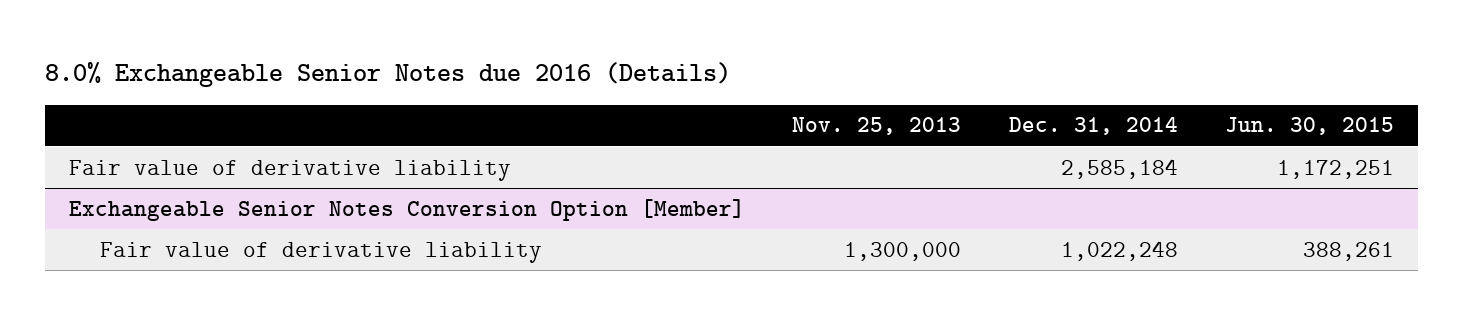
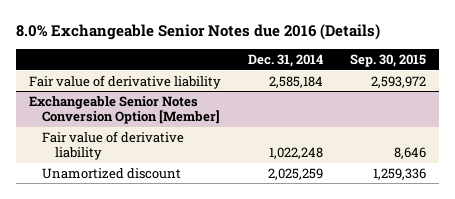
[792,117,962,136] Nov. 25, 2013 -> none
[1225,117,1395,136] Jun. 30, 2015 -> none
none -> [350,54,427,68] Sep. 30, 2015
none -> [42,167,182,179] Unamortized discount

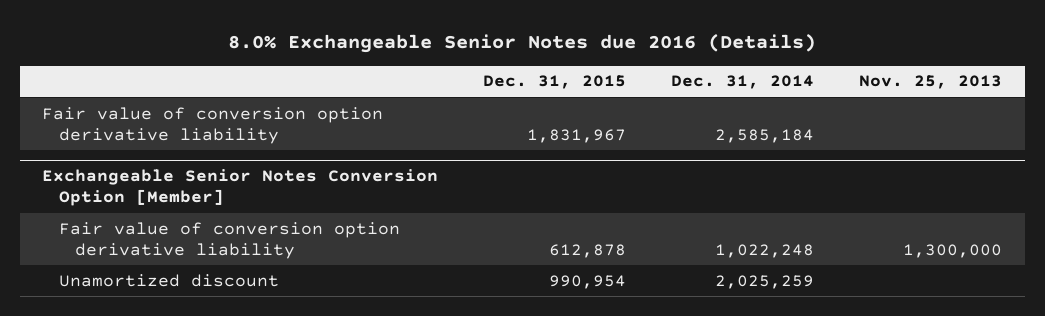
[350,54,427,68] Sep. 30, 2015 -> none
none -> [483,75,627,90] Dec. 31, 2015
none -> [859,75,1003,90] Nov. 25, 2013
[29,74,222,89] Fair value of derivative liability -> [42,106,384,144] Fair value of conversion option derivative liability
[42,130,185,161] Fair value of derivative liability -> [58,221,400,259] Fair value of conversion option derivative liability

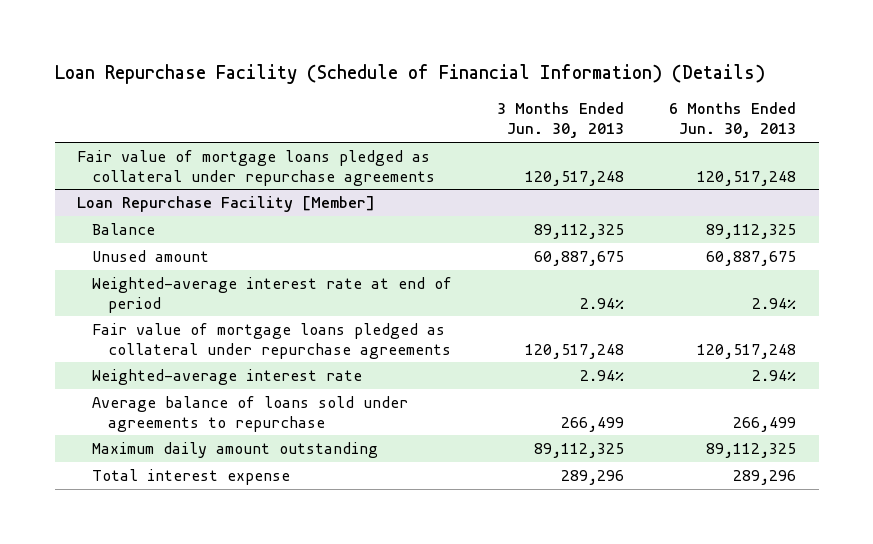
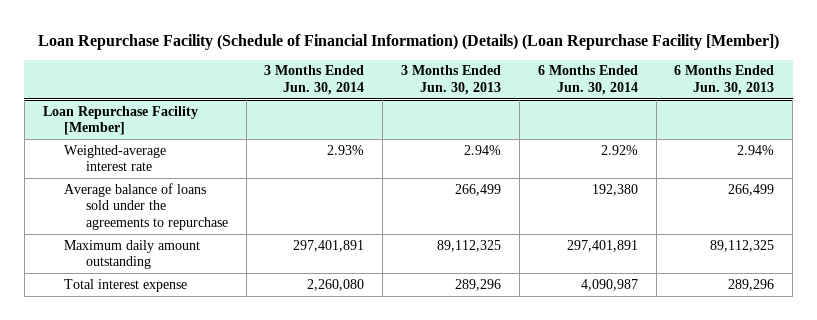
[54,64,765,85] Loan Repurchase Facility (Schedule of Financial Information) (Details) -> [37,33,779,50] Loan Repurchase Facility (Schedule of Financial Information) (Details) (Loan Repurchase Facility [Member])
none -> [264,65,365,95] 3 Months Ended Jun. 30, 2014
none -> [537,65,638,95] 6 Months Ended Jun. 30, 2014
[76,149,436,186] Fair value of mortgage loans pledged as collateral under repurchase agreements -> none
[92,222,156,235] Balance -> none
[92,249,210,262] Unused amount -> none
[92,276,453,313] Weighted-average interest rate at end of period -> none
[92,322,451,359] Fair value of mortgage loans pledged as collateral under repurchase agreements -> none
[92,395,409,432] Average balance of loans sold under agreements to repurchase -> [64,182,228,230] Average balance of loans sold under the agreements to repurchase

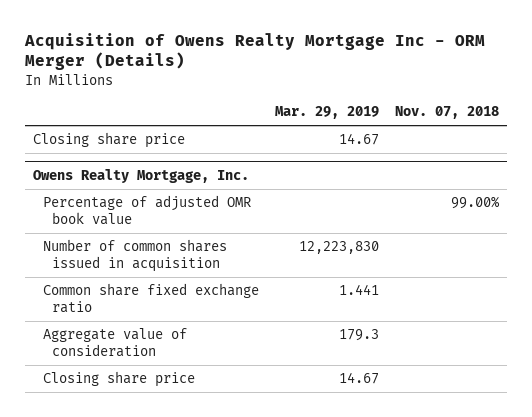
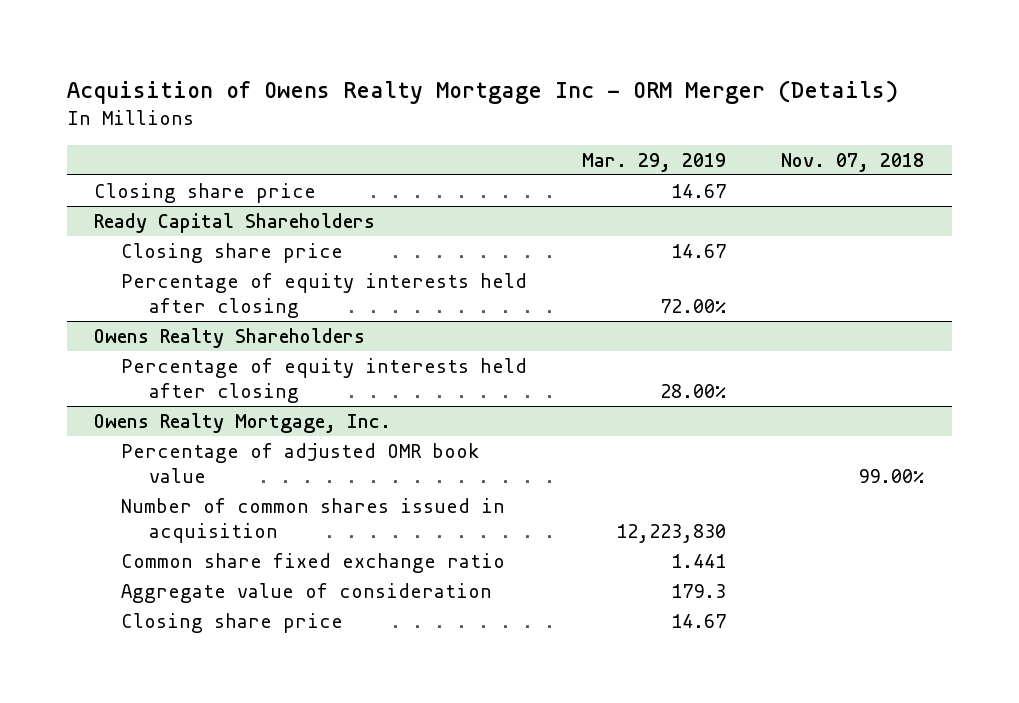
none -> [94,212,376,233] Ready Capital Shareholders
none -> [121,242,344,263] Closing share price
none -> [121,272,528,318] Percentage of equity interests held after closing
none -> [94,327,366,348] Owens Realty Shareholders
none -> [121,357,528,403] Percentage of equity interests held after closing

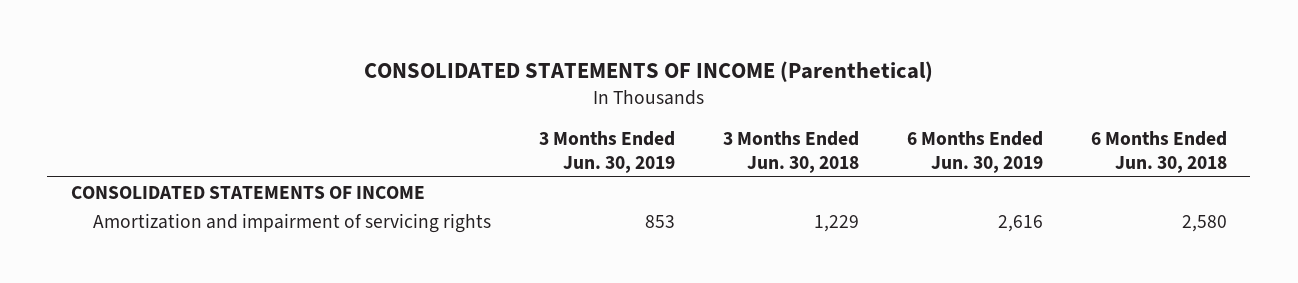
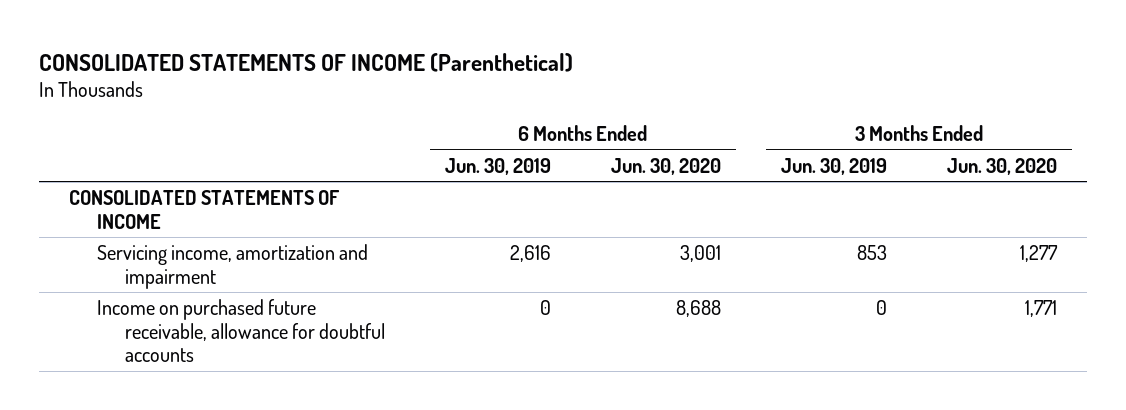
[722,131,859,173] 3 Months Ended Jun. 30, 2018 -> none
[1090,131,1227,173] 6 Months Ended Jun. 30, 2018 -> none
none -> [611,157,722,175] Jun. 30, 2020
none -> [946,157,1057,175] Jun. 30, 2020
[93,213,492,234] Amortization and impairment of servicing rights -> [97,244,369,289] Servicing income, amortization and impairment
none -> [97,299,386,362] Income on purchased future receivable, allowance for doubtful accounts

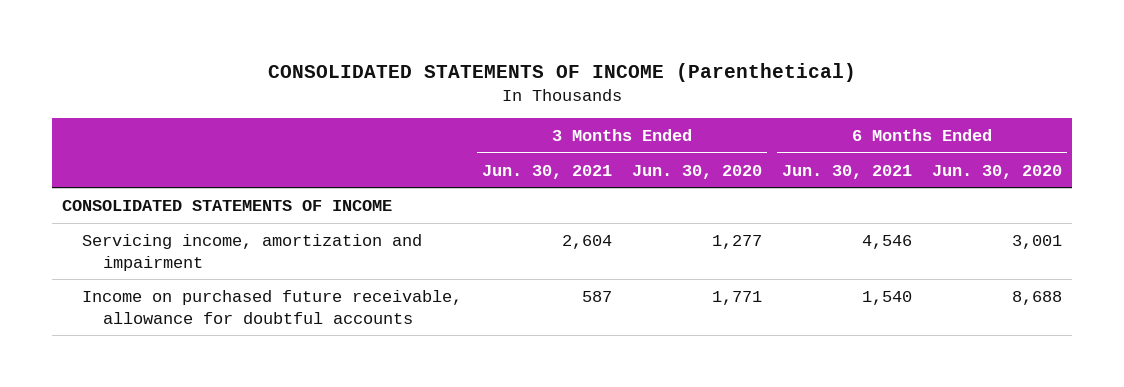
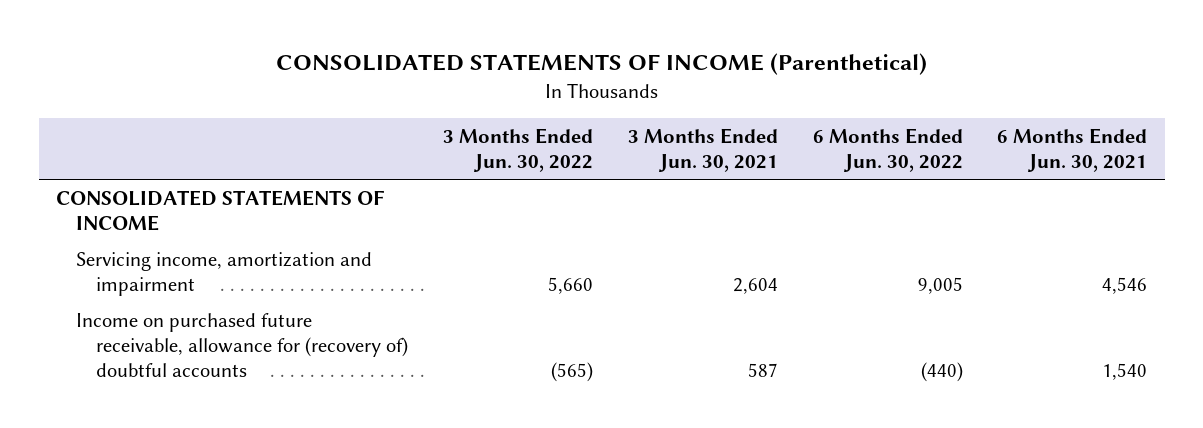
[632,164,763,179] Jun. 30, 2020 -> none
[931,164,1062,179] Jun. 30, 2020 -> none
none -> [442,127,593,172] 3 Months Ended Jun. 30, 2022
none -> [812,127,963,172] 6 Months Ended Jun. 30, 2022
[82,289,463,324] Income on purchased future receivable, allowance for doubtful accounts -> [75,312,409,378] Income on purchased future receivable, allowance for (recovery of) doubtful accounts

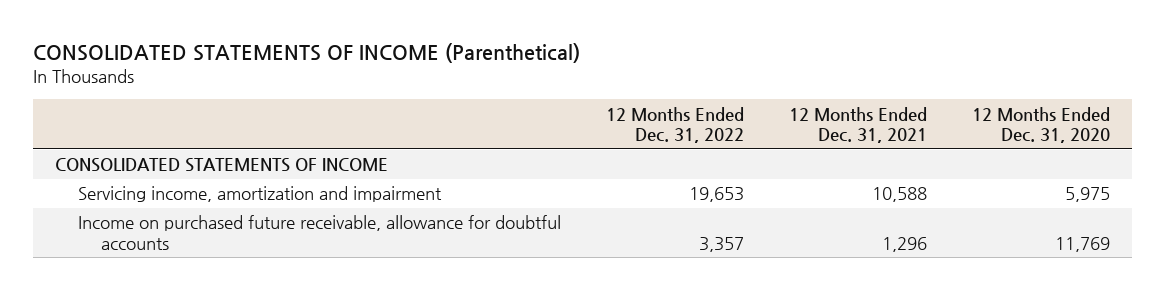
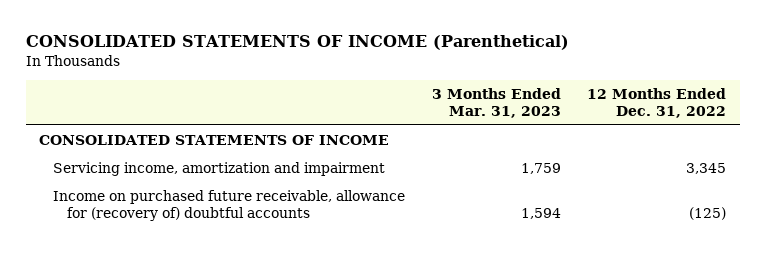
[789,106,928,144] 12 Months Ended Dec. 31, 2021 -> none
[971,106,1110,144] 12 Months Ended Dec. 31, 2020 -> none
none -> [431,87,561,119] 3 Months Ended Mar. 31, 2023
[689,187,745,203] 19,653 -> [686,162,727,174] 3,345
[78,215,562,250] Income on purchased future receivable, allowance for doubtful accounts -> [53,189,406,222] Income on purchased future receivable, allowance for (recovery of) doubtful accounts
[699,236,745,252] 3,357 -> [689,207,727,221] (125)

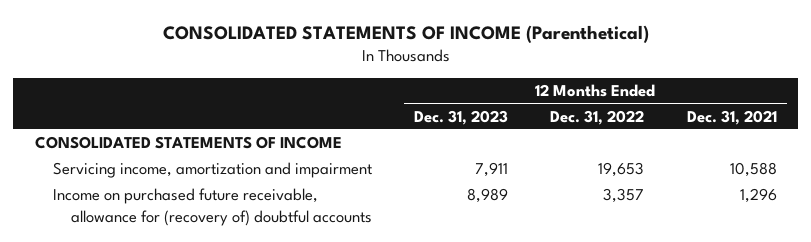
[431,87,561,119] 3 Months Ended Mar. 31, 2023 -> none
none -> [414,109,509,125] Dec. 31, 2023
none -> [686,109,777,125] Dec. 31, 2021
[686,162,727,174] 3,345 -> [598,162,645,178] 19,653
[689,207,727,221] (125) -> [603,188,645,204] 3,357

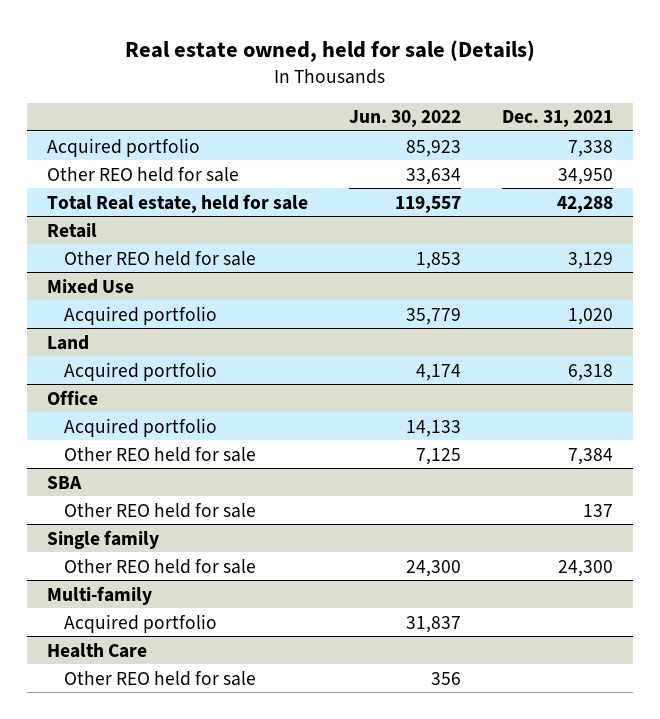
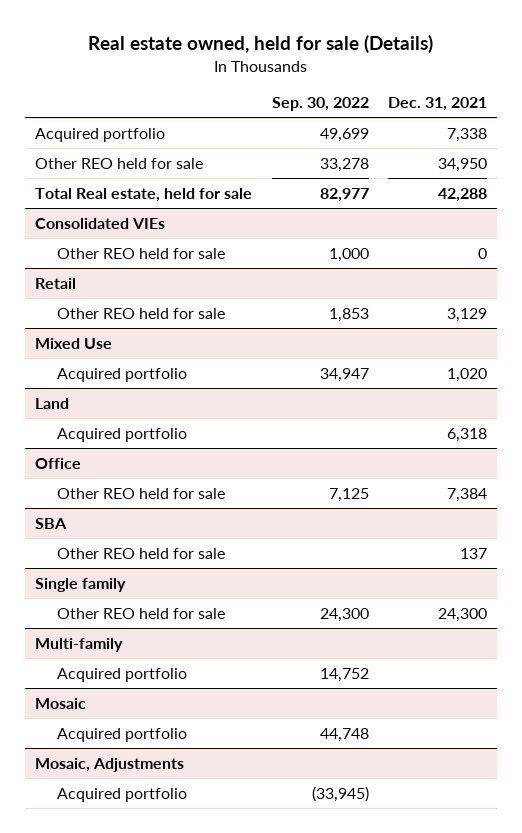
[348,110,461,128] Jun. 30, 2022 -> none
none -> [271,97,369,112] Sep. 30, 2022
none -> [35,217,166,229] Consolidated VIEs
none -> [56,247,225,259] Other REO held for sale
[64,417,218,437] Acquired portfolio -> none
[47,642,148,658] Health Care -> none
[64,670,257,686] Other REO held for sale -> none
none -> [35,697,87,709] Mosaic
none -> [56,727,187,742] Acquired portfolio
none -> [35,757,185,772] Mosaic, Adjustments
none -> [56,787,187,802] Acquired portfolio

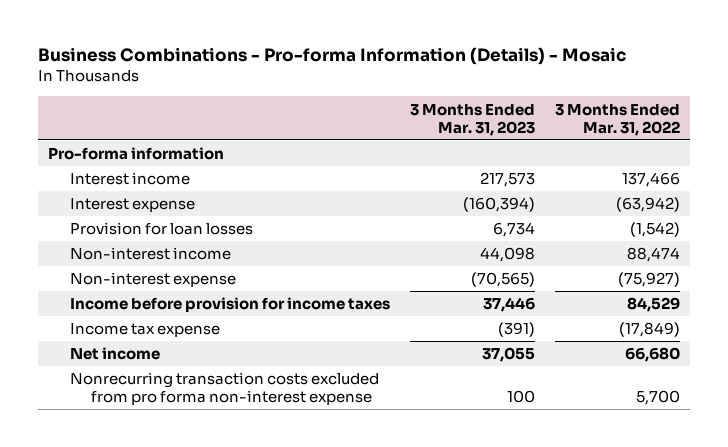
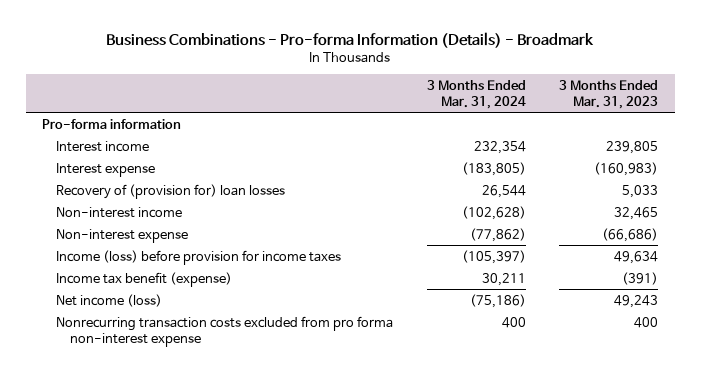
[37,47,626,66] Business Combinations - Pro-forma Information (Details) - Mosaic -> [106,31,595,48] Business Combinations - Pro-forma Information (Details) - Broadmark
[555,103,681,136] 3 Months Ended Mar. 31, 2022 -> none
none -> [426,79,526,109] 3 Months Ended Mar. 31, 2024
[479,172,535,188] 217,573 -> [606,140,659,154] 239,805
[462,197,535,213] (160,394) -> [594,161,659,176] (160,983)
[69,222,253,236] Provision for loan losses -> [56,183,286,199] Recovery of (provision for) loan losses
[492,222,535,238] 6,734 -> [622,184,659,198] 5,033
[479,247,535,263] 44,098 -> [614,206,659,220] 32,465
[470,272,535,288] (70,565) -> [602,227,659,242] (66,686)
[69,297,390,313] Income before provision for income taxes -> [56,249,342,265] Income (loss) before provision for income taxes
[482,297,535,313] 37,446 -> [614,250,659,264] 49,634
[69,323,220,338] Income tax expense -> [56,271,233,287] Income tax benefit (expense)
[69,347,160,361] Net income -> [56,293,163,307] Net income (loss)
[481,347,535,363] 37,055 -> [614,294,659,308] 49,243
[506,390,535,404] 100 -> [634,316,659,328] 400

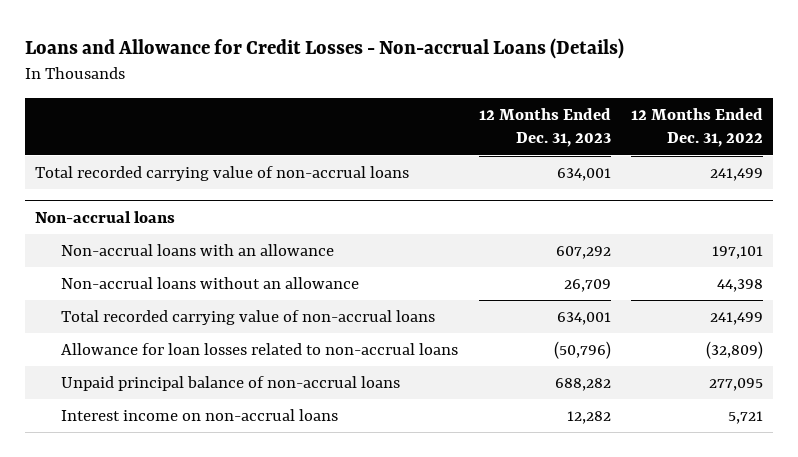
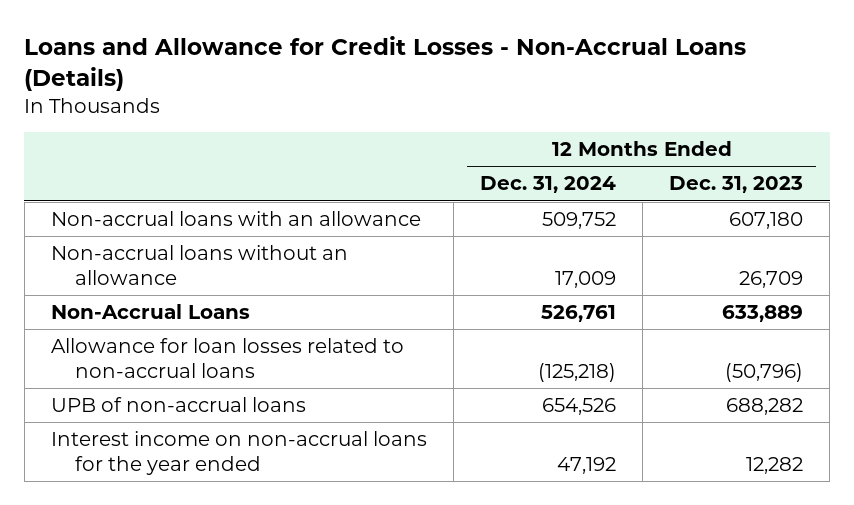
[25,38,625,60] Loans and Allowance for Credit Losses - Non-accrual Loans (Details) -> [24,36,747,91] Loans and Allowance for Credit Losses - Non-Accrual Loans (Details)
[630,107,763,148] 12 Months Ended Dec. 31, 2022 -> none
none -> [480,176,617,194] Dec. 31, 2024
[35,165,410,181] Total recorded carrying value of non-accrual loans -> none
[35,210,176,223] Non-accrual loans -> none
[555,245,611,259] 607,292 -> [729,211,804,229] 607,180
[61,309,436,325] Total recorded carrying value of non-accrual loans -> [50,303,250,319] Non-Accrual Loans
[556,311,611,325] 634,001 -> [722,304,804,322] 633,889
[61,375,401,391] Unpaid principal balance of non-accrual loans -> [50,396,306,412] UPB of non-accrual loans
[61,408,339,421] Interest income on non-accrual loans -> [50,430,427,475] Interest income on non-accrual loans for the year ended

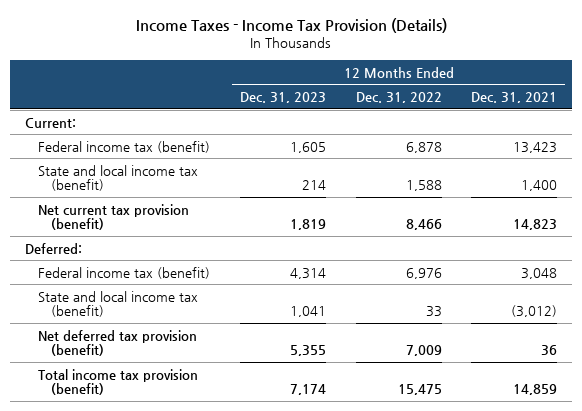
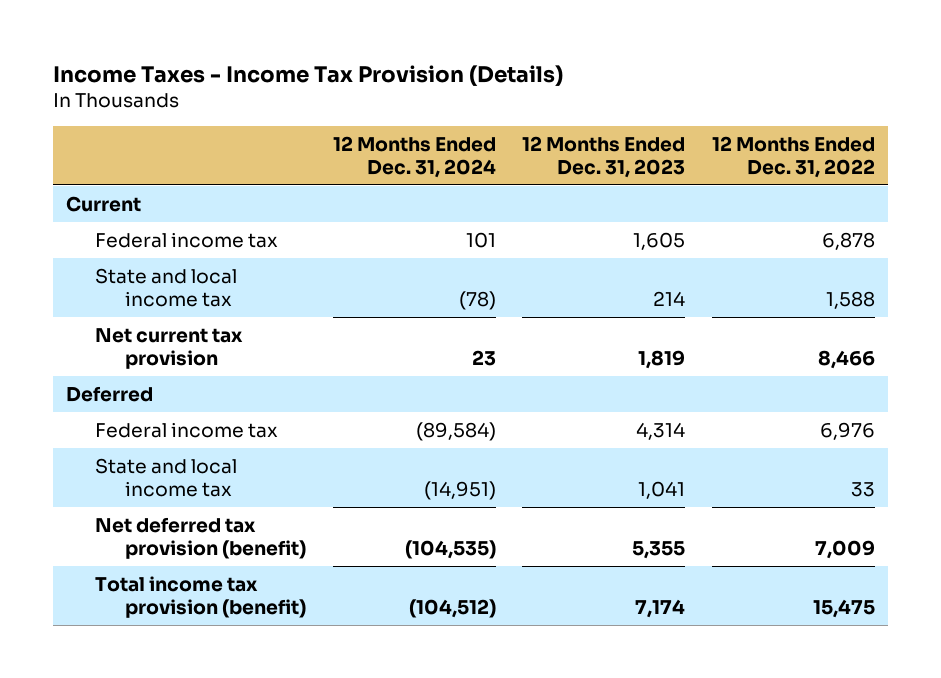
[471,92,558,104] Dec. 31, 2021 -> none
none -> [332,135,496,178] 12 Months Ended Dec. 31, 2024
[25,117,77,128] Current: -> [65,195,141,212] Current
[38,140,211,153] Federal income tax (benefit) -> [95,231,279,248] Federal income tax
[38,164,199,192] State and local income tax (benefit) -> [95,267,238,307] State and local income tax
[38,203,190,231] Net current tax provision (benefit) -> [95,327,244,369] Net current tax provision
[25,242,83,254] Deferred: -> [65,385,153,402] Deferred
[38,266,211,279] Federal income tax (benefit) -> [95,421,279,438] Federal income tax
[38,290,199,318] State and local income tax (benefit) -> [95,457,238,497] State and local income tax

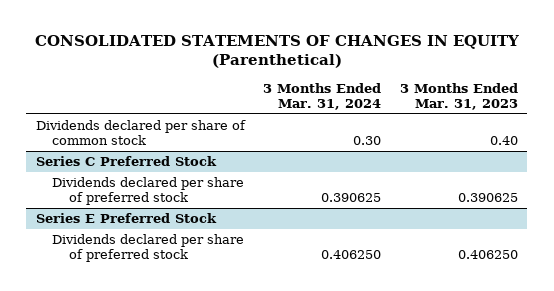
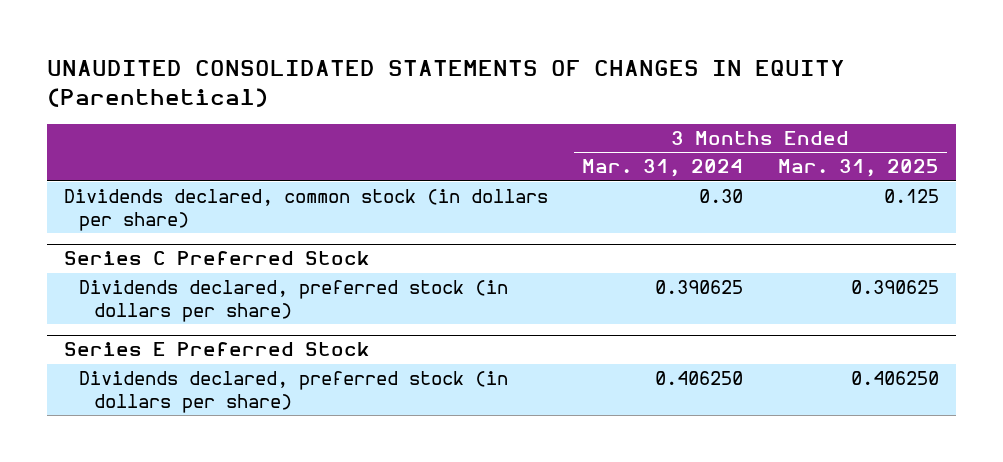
[34,34,519,69] CONSOLIDATED STATEMENTS OF CHANGES IN EQUITY (Parenthetical) -> [46,59,845,107] UNAUDITED CONSOLIDATED STATEMENTS OF CHANGES IN EQUITY (Parenthetical)
[399,83,518,110] 3 Months Ended Mar. 31, 2023 -> none
none -> [777,159,939,178] Mar. 31, 2025
[35,120,246,145] Dividends declared per share of common stock -> [64,189,549,231] Dividends declared, common stock (in dollars per share)
[52,177,245,205] Dividends declared per share of preferred stock -> [78,280,508,322] Dividends declared, preferred stock (in dollars per share)
[52,234,245,262] Dividends declared per share of preferred stock -> [78,371,508,413] Dividends declared, preferred stock (in dollars per share)

